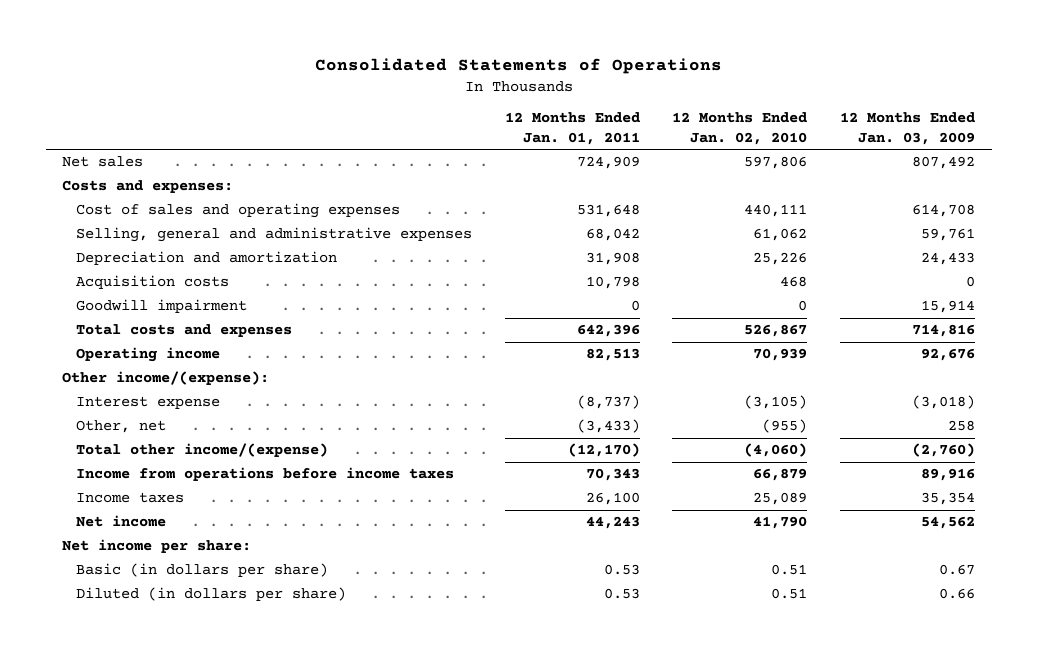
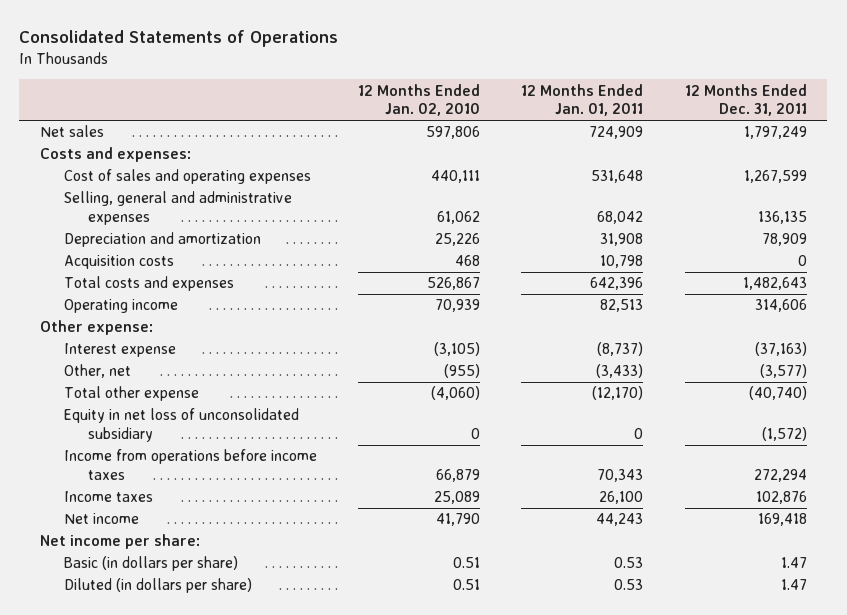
[840,112,976,146] 12 Months Ended Jan. 03, 2009 -> none
none -> [684,83,807,117] 12 Months Ended Dec. 31, 2011
[76,299,248,314] Goodwill impairment -> none
[62,371,270,386] Other income/(expense): -> [39,320,153,336] Other expense:
[76,443,329,458] Total other income/(expense) -> [63,386,199,402] Total other expense
none -> [63,408,299,442] Equity in net loss of unconsolidated subsidiary

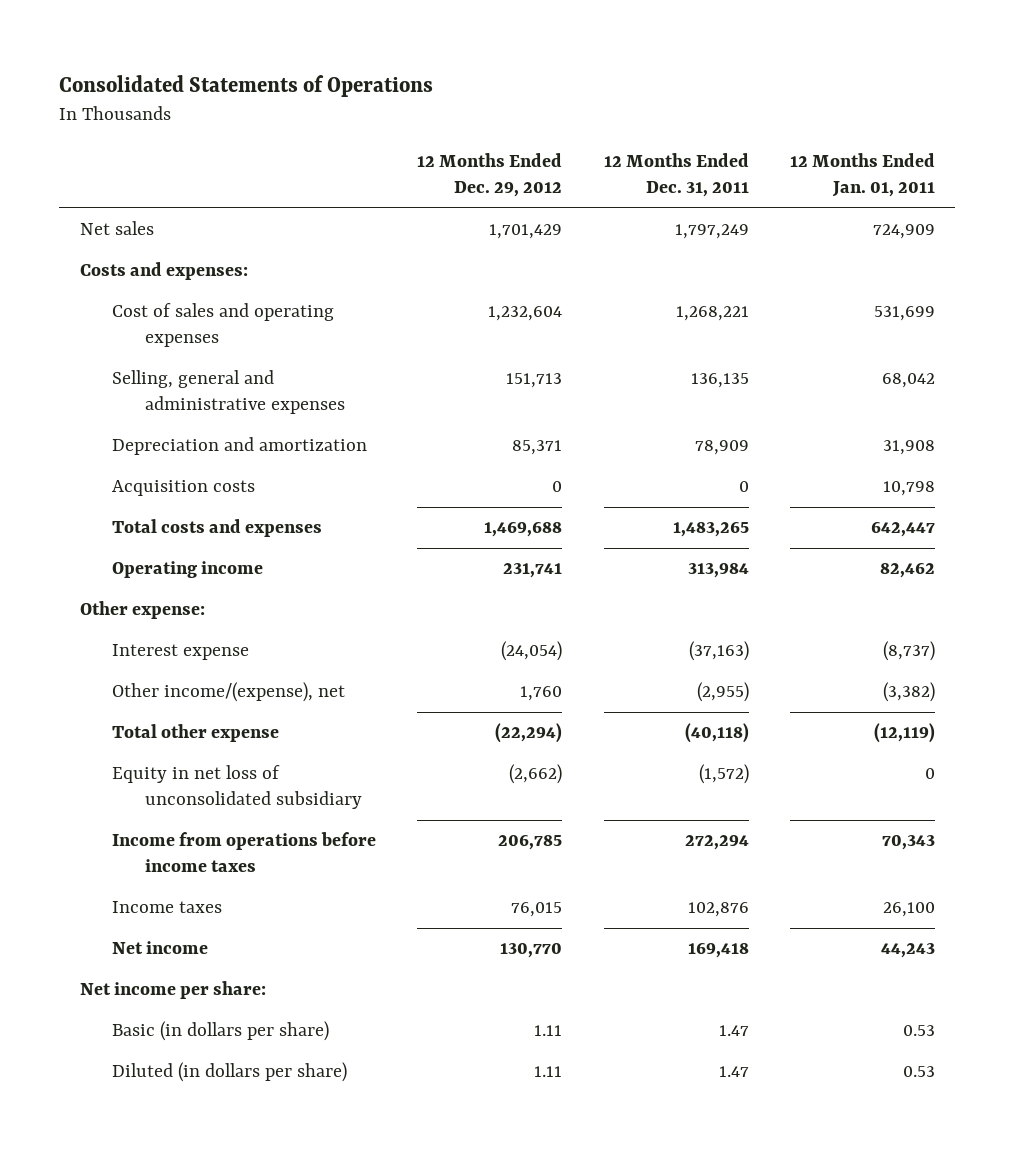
[358,83,481,117] 12 Months Ended Jan. 02, 2010 -> none
none -> [417,153,563,198] 12 Months Ended Dec. 29, 2012
[591,170,644,184] 531,648 -> [873,306,935,322] 531,699
[743,170,807,184] 1,267,599 -> [675,306,749,322] 1,268,221
[590,277,644,291] 642,396 -> [870,522,935,538] 642,447
[742,277,807,291] 1,482,643 -> [672,522,749,538] 1,483,265
[600,299,644,313] 82,513 -> [879,563,935,579] 82,462
[754,299,807,313] 314,606 -> [687,563,749,579] 313,984
[63,364,131,379] Other, net -> [112,682,346,703] Other income/(expense), net
[596,364,644,379] (3,433) -> [882,682,935,703] (3,382)
[759,364,807,379] (3,577) -> [696,682,749,703] (2,955)
[592,386,644,401] (12,170) -> [873,723,935,744] (12,119)
[748,386,807,401] (40,740) -> [684,723,749,744] (40,118)

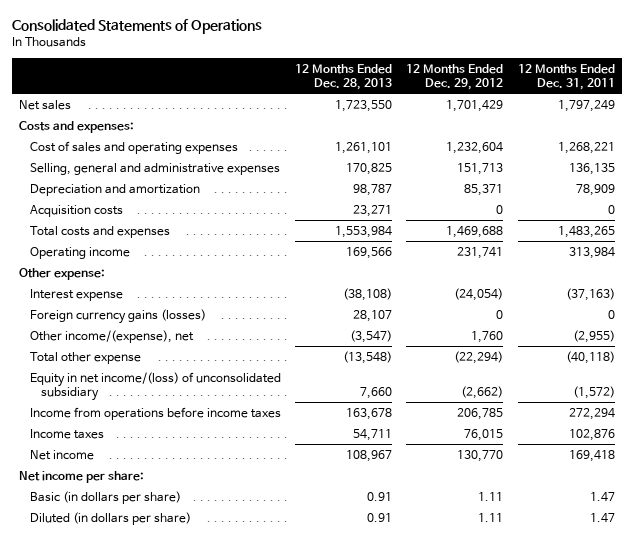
[789,153,935,198] 12 Months Ended Jan. 01, 2011 -> none
none -> [295,63,393,91] 12 Months Ended Dec. 28, 2013
none -> [30,308,207,324] Foreign currency gains (losses)
[112,765,362,810] Equity in net loss of unconsolidated subsidiary -> [30,371,282,402] Equity in net income/(loss) of unconsolidated subsidiary

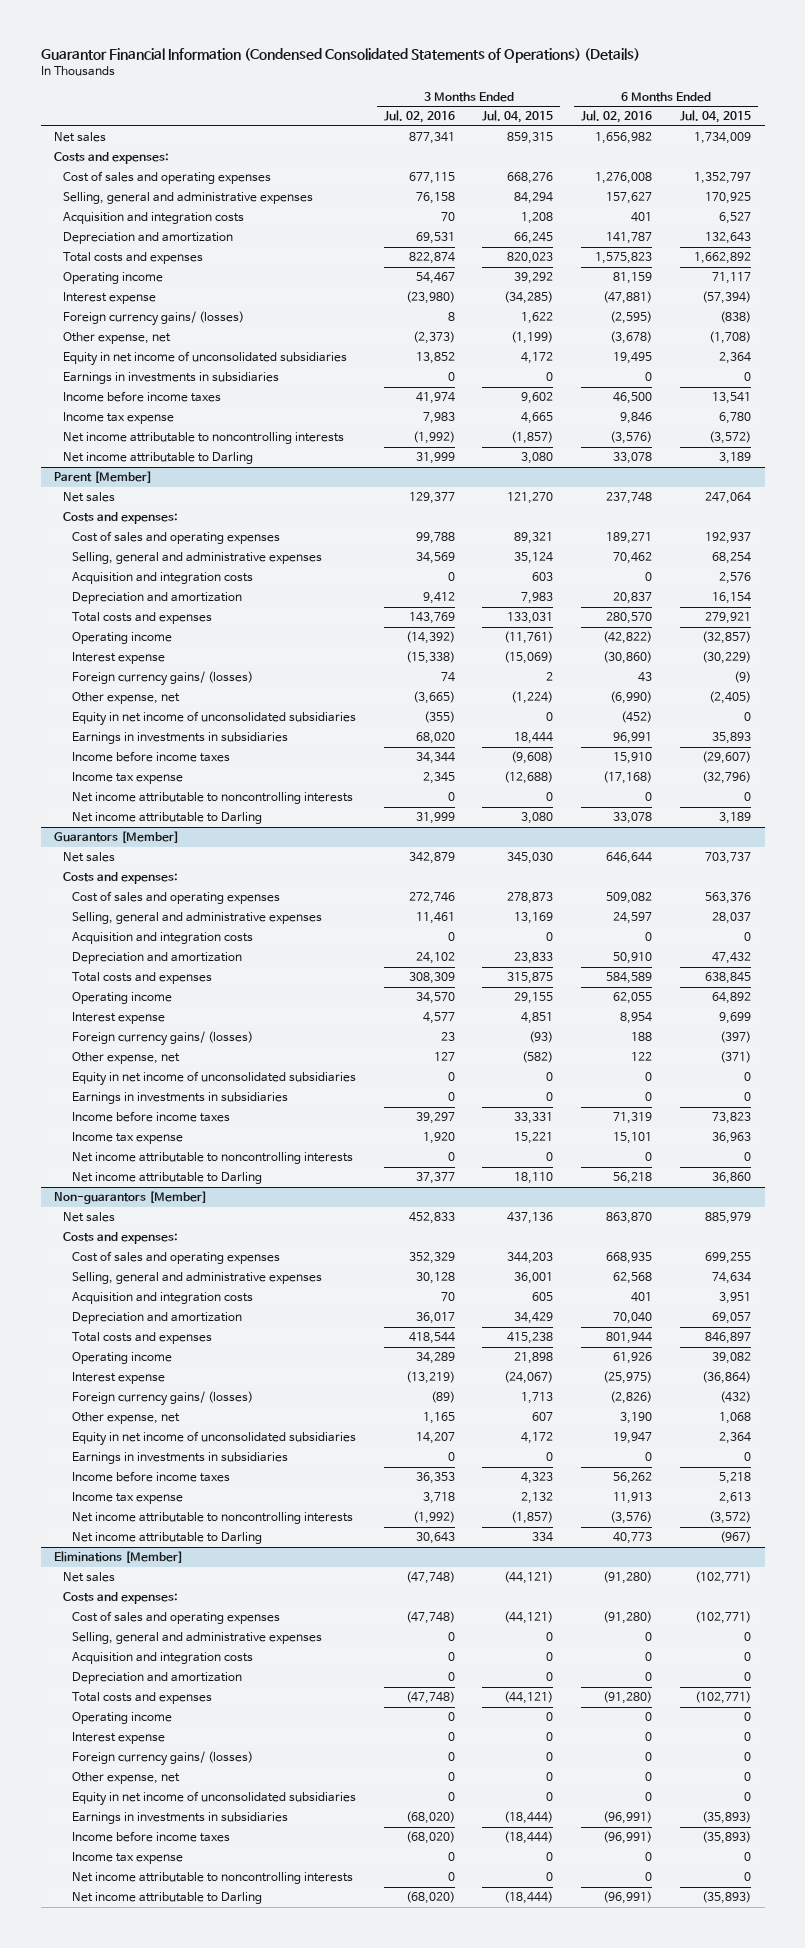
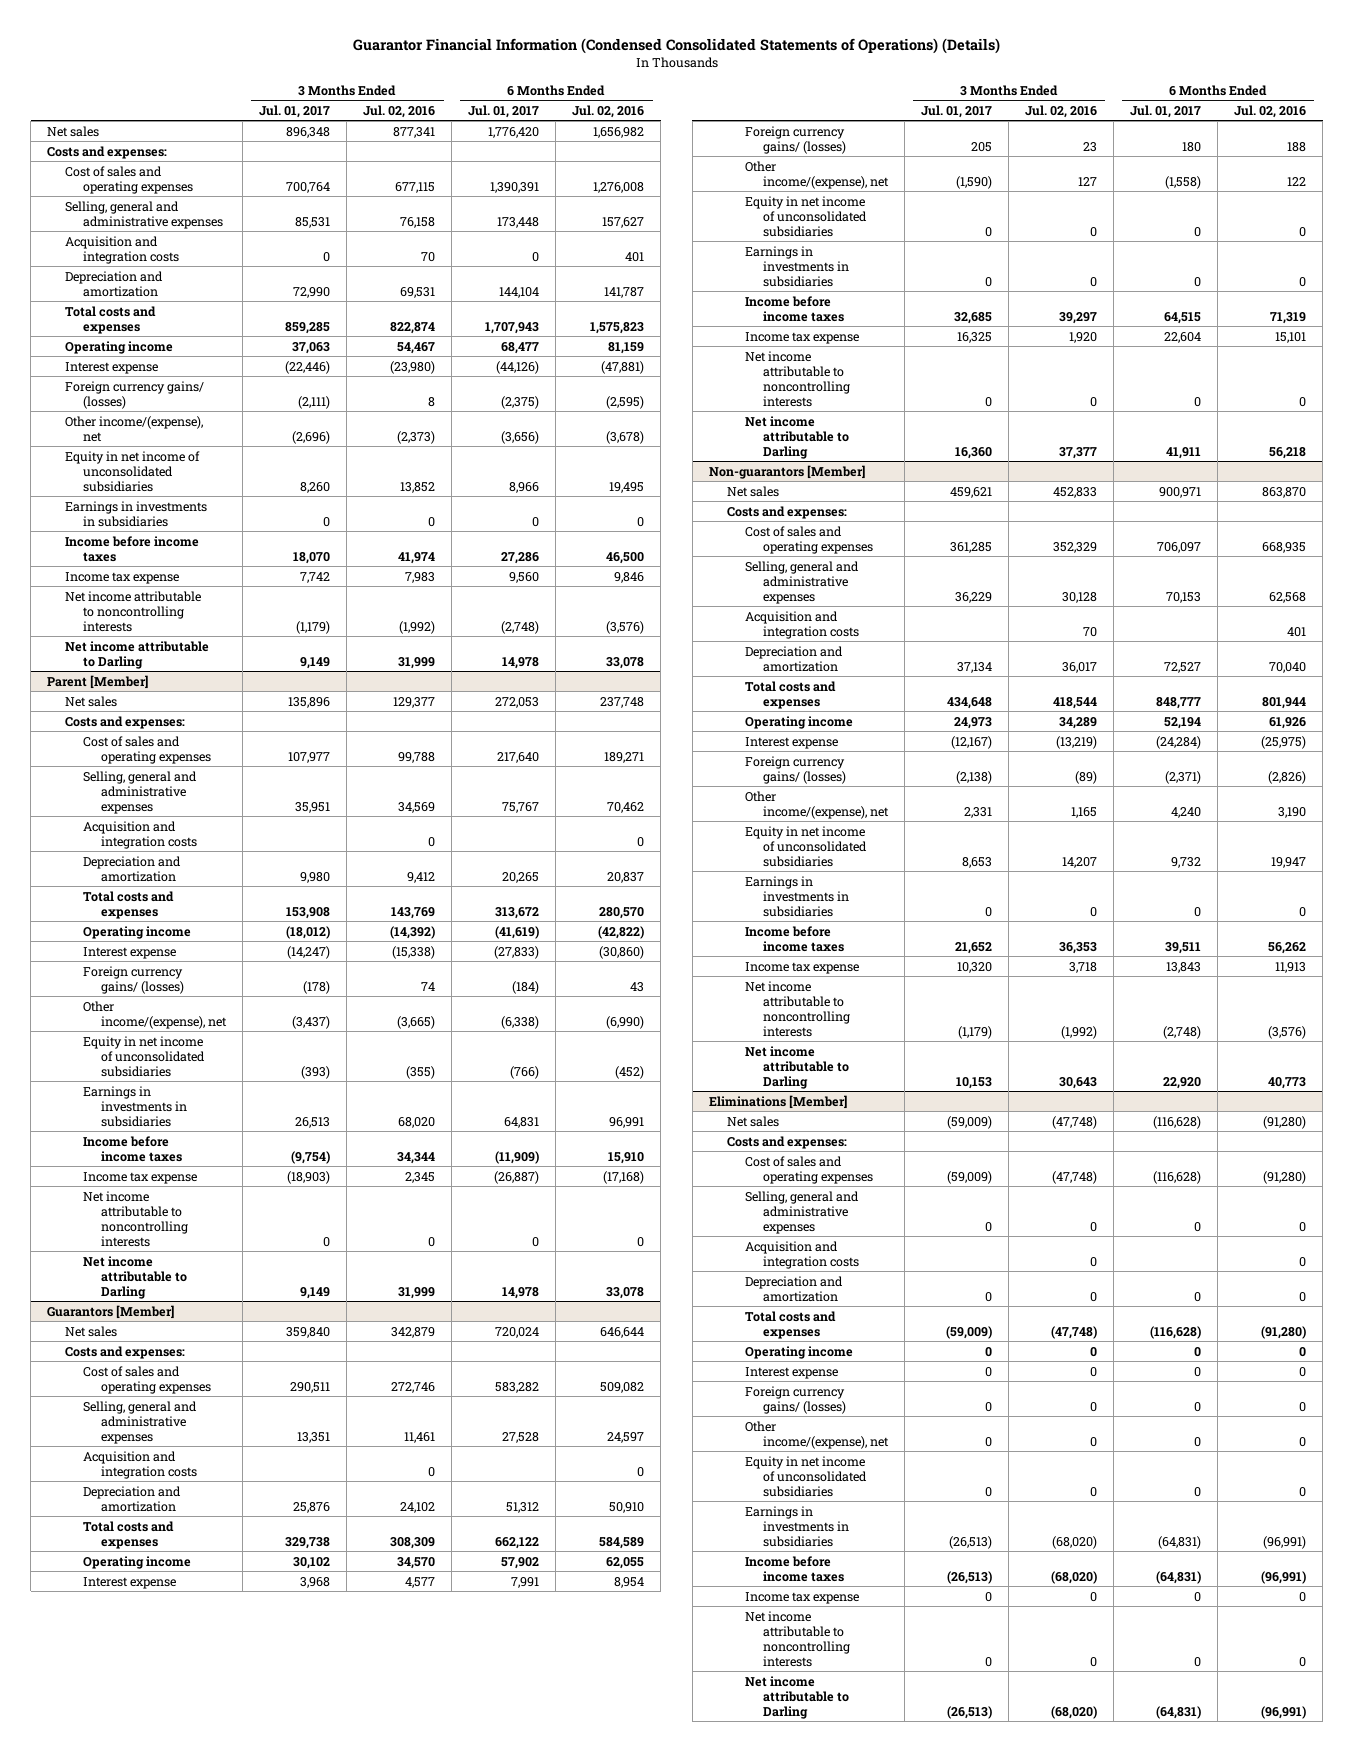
[482,110,554,124] Jul. 04, 2015 -> none
[679,110,751,124] Jul. 04, 2015 -> none
none -> [259,104,331,118] Jul. 01, 2017
none -> [468,104,540,118] Jul. 01, 2017
[63,332,172,345] Other expense, net -> [65,415,204,442] Other income/(expense), net
[72,692,181,705] Other expense, net -> [83,1000,228,1029] Other income/(expense), net
[72,1052,181,1065] Other expense, net -> [745,160,890,189] Other income/(expense), net
[72,1412,181,1425] Other expense, net -> [745,790,890,819] Other income/(expense), net
[72,1772,181,1785] Other expense, net -> [745,1420,890,1449] Other income/(expense), net

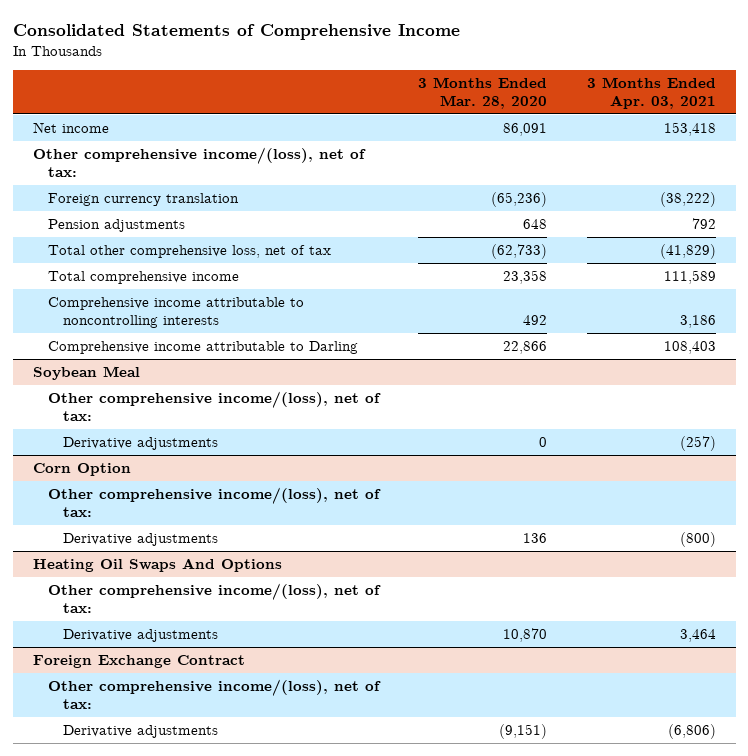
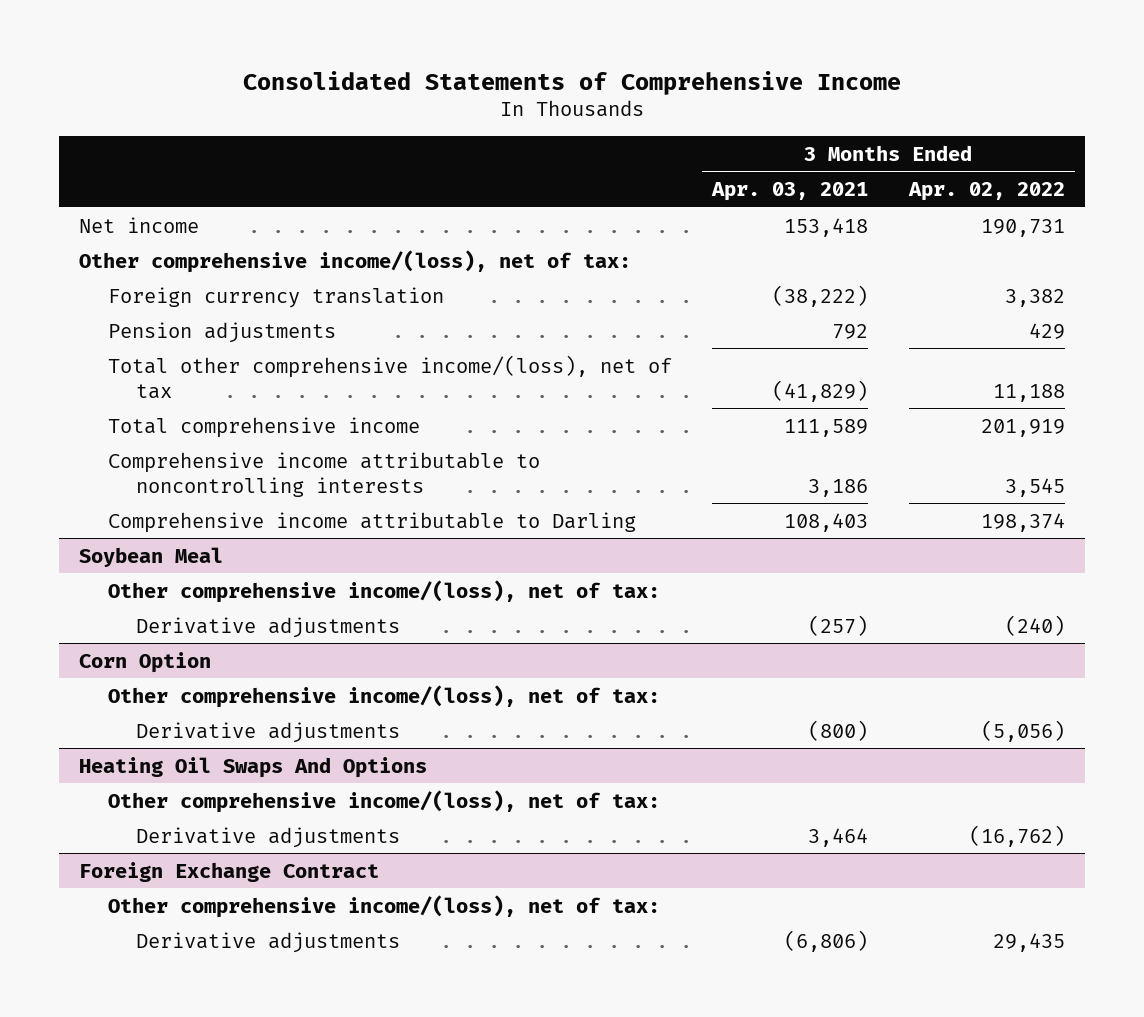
[418,77,548,110] 3 Months Ended Mar. 28, 2020 -> none
none -> [907,182,1065,202] Apr. 02, 2022
[48,245,332,259] Total other comprehensive loss, net of tax -> [107,354,672,399] Total other comprehensive income/(loss), net of tax

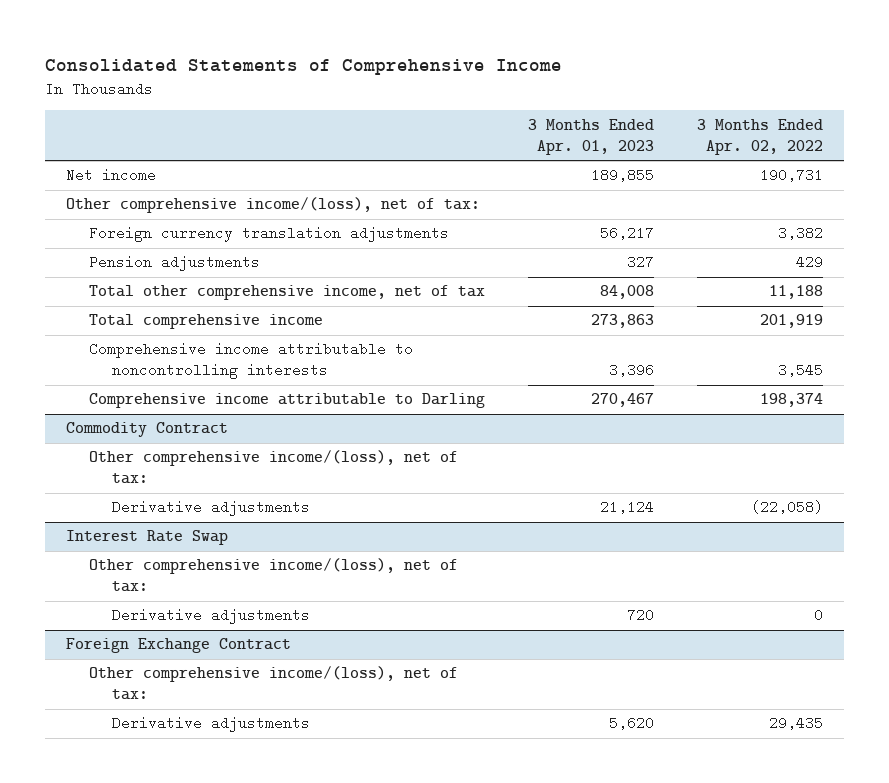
[711,182,869,202] Apr. 03, 2021 -> none
none -> [527,118,654,155] 3 Months Ended Apr. 01, 2023
[107,286,444,308] Foreign currency translation -> [89,226,450,243] Foreign currency translation adjustments
[107,354,672,399] Total other comprehensive income/(loss), net of tax -> [89,285,486,301] Total other comprehensive income, net of tax
[78,546,223,567] Soybean Meal -> none
[107,579,660,603] Other comprehensive income/(loss), net of tax: -> none
[136,616,401,638] Derivative adjustments -> none
[78,651,211,673] Corn Option -> none
none -> [66,422,229,438] Commodity Contract
[78,756,427,778] Heating Oil Swaps And Options -> none
[980,719,1065,742] (5,056) -> [750,500,823,515] (22,058)
none -> [66,530,229,546] Interest Rate Swap
[968,824,1065,847] (16,762) -> [813,608,823,623] 0

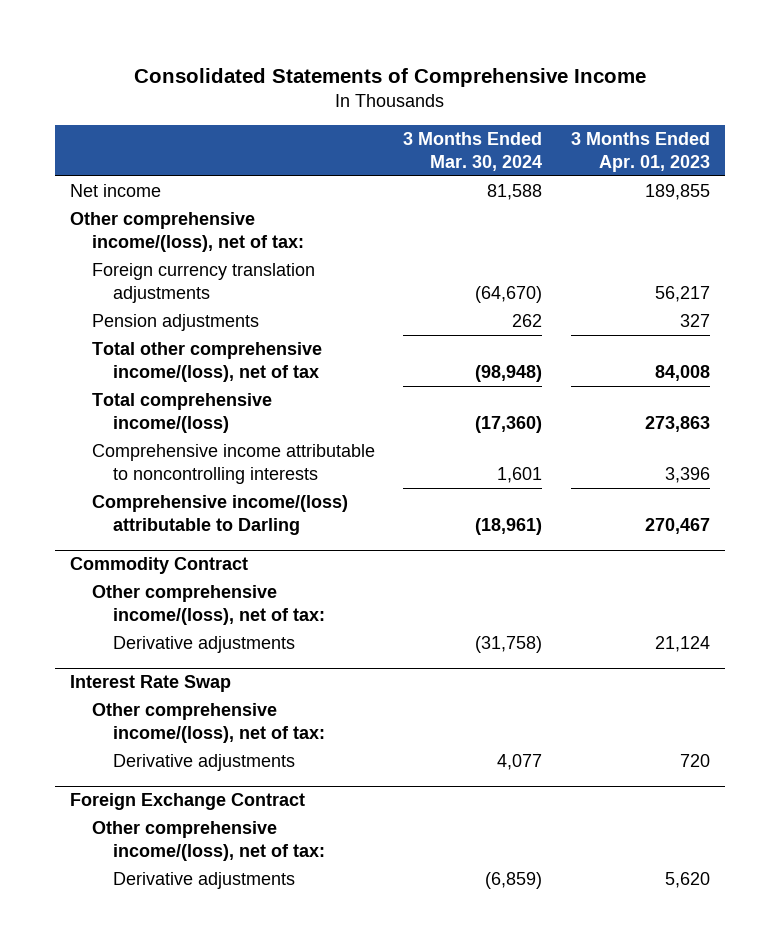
[696,118,823,155] 3 Months Ended Apr. 02, 2022 -> none
none -> [403,131,543,171] 3 Months Ended Mar. 30, 2024
[89,285,486,301] Total other comprehensive income, net of tax -> [91,342,322,382] Total other comprehensive income/(loss), net of tax
[89,314,324,330] Total comprehensive income -> [91,393,272,433] Total comprehensive income/(loss)
[89,393,486,409] Comprehensive income attributable to Darling -> [91,495,348,535] Comprehensive income/(loss) attributable to Darling

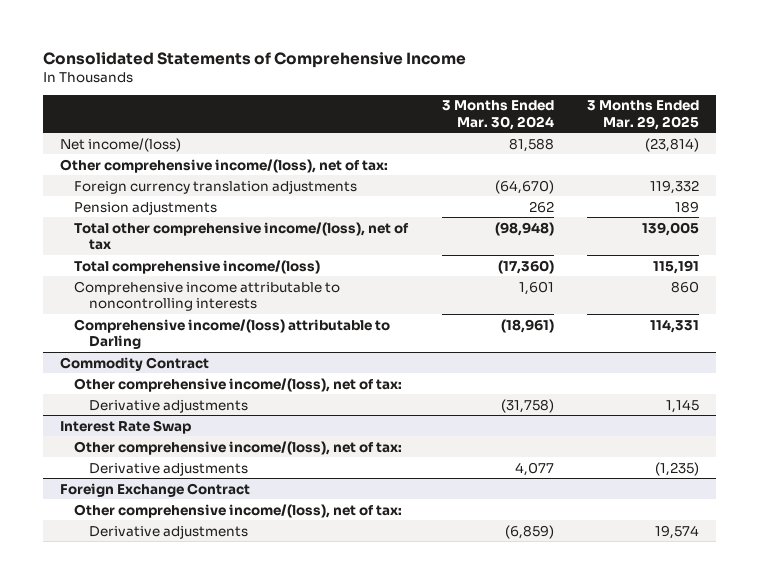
[571,131,711,172] 3 Months Ended Apr. 01, 2023 -> none
none -> [586,100,699,130] 3 Months Ended Mar. 29, 2025
[69,184,161,198] Net income -> [59,137,181,152] Net income/(loss)

